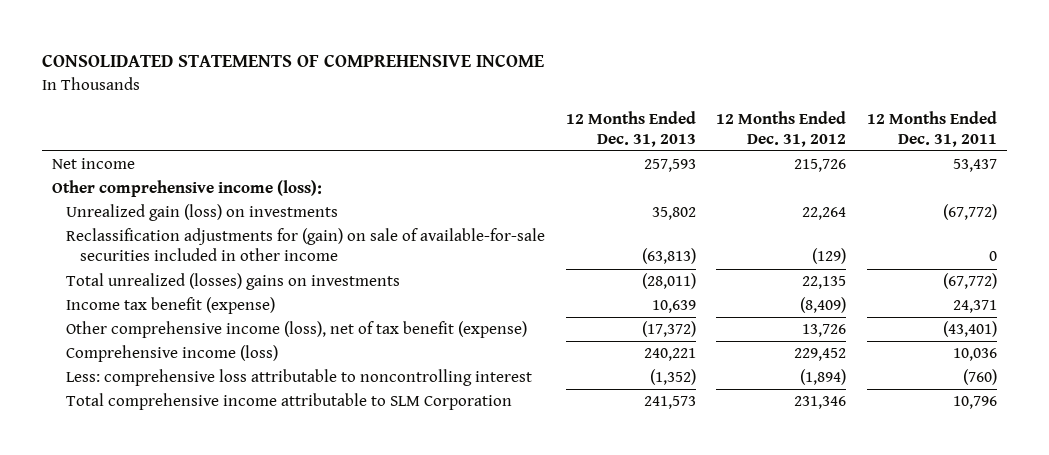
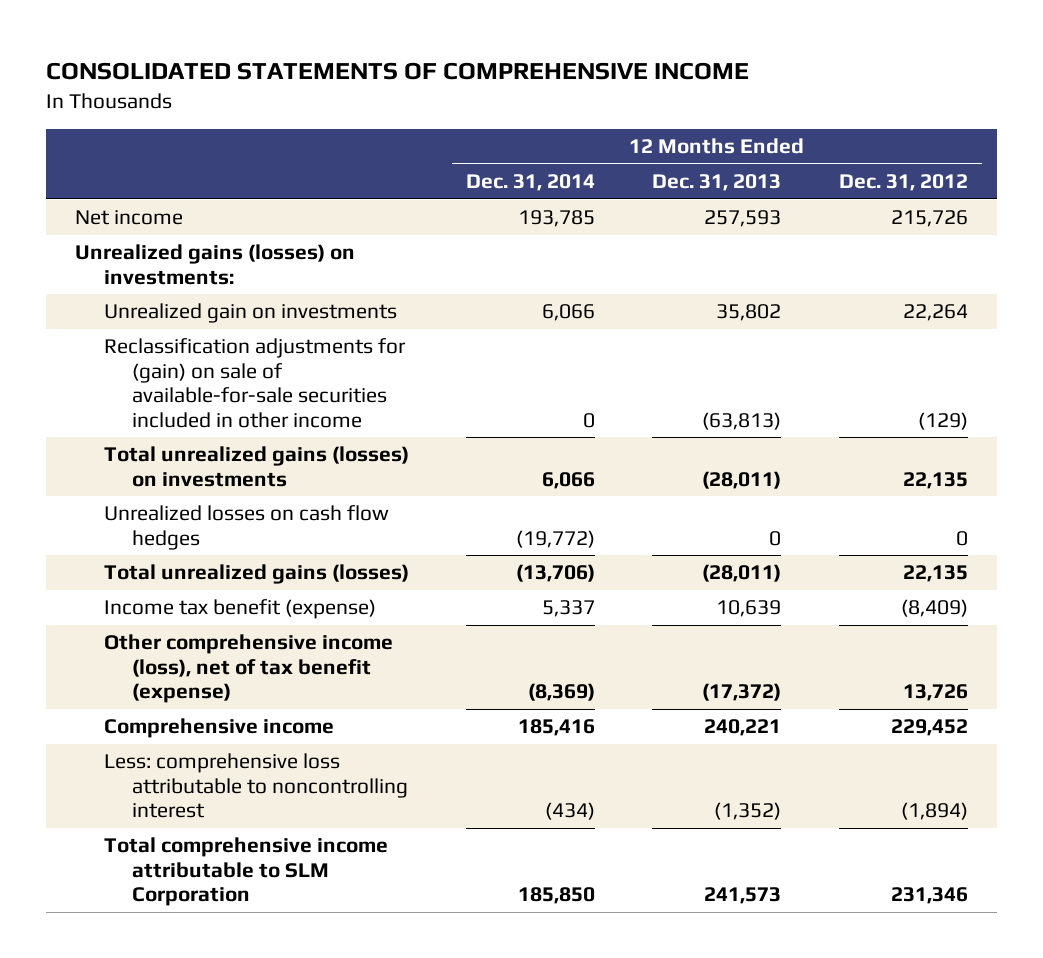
[866,110,997,147] 12 Months Ended Dec. 31, 2011 -> none
none -> [465,174,595,192] Dec. 31, 2014
[52,180,323,198] Other comprehensive income (loss): -> none
none -> [74,244,355,285] Unrealized gains (losses) on investments:
[66,204,339,222] Unrealized gain (loss) on investments -> [103,303,397,324] Unrealized gain on investments
none -> [103,446,409,487] Total unrealized gains (losses) on investments
[66,273,401,291] Total unrealized (losses) gains on investments -> [103,505,389,550] Unrealized losses on cash flow hedges
[641,273,696,290] (28,011) -> [769,530,782,546] 0
[802,276,847,290] 22,135 -> [955,530,968,546] 0
none -> [103,564,409,585] Total unrealized gains (losses)
[66,345,279,363] Comprehensive income (loss) -> [103,718,334,739] Comprehensive income

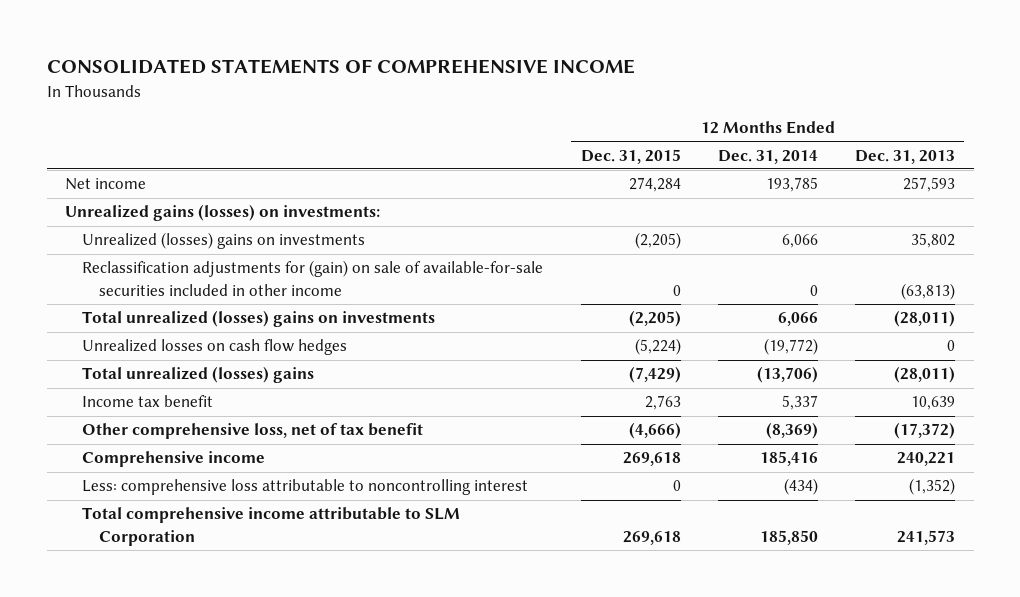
[838,174,968,192] Dec. 31, 2012 -> none
none -> [580,148,681,164] Dec. 31, 2015
[103,303,397,324] Unrealized gain on investments -> [82,232,366,250] Unrealized (losses) gains on investments
[103,446,409,487] Total unrealized gains (losses) on investments -> [82,310,436,328] Total unrealized (losses) gains on investments
[103,564,409,585] Total unrealized gains (losses) -> [82,366,315,384] Total unrealized (losses) gains
[103,599,376,620] Income tax benefit (expense) -> [82,395,214,408] Income tax benefit
[103,634,393,704] Other comprehensive income (loss), net of tax benefit (expense) -> [82,423,424,440] Other comprehensive loss, net of tax benefit

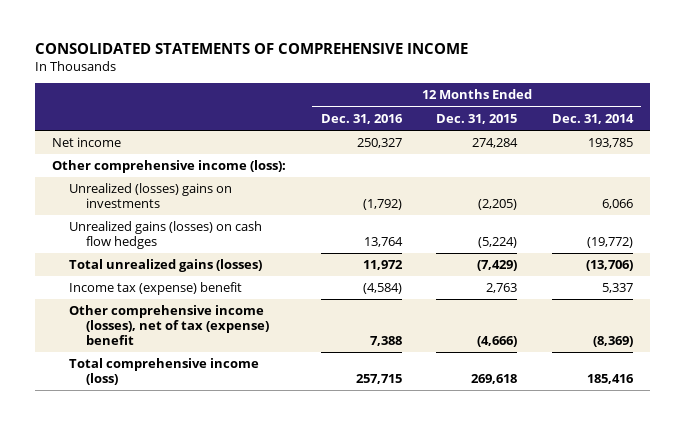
[855,149,956,164] Dec. 31, 2013 -> none
none -> [320,113,403,124] Dec. 31, 2016
[65,204,381,222] Unrealized gains (losses) on investments: -> none
none -> [52,160,287,174] Other comprehensive income (loss):
[82,260,544,296] Reclassification adjustments for (gain) on sale of available-for-sale securities included in other income -> none
[82,310,436,328] Total unrealized (losses) gains on investments -> none
[82,479,529,496] Less: comprehensive loss attributable to noncontrolling interest -> none
[82,507,461,546] Total comprehensive income attributable to SLM Corporation -> none
[82,339,348,356] Unrealized losses on cash flow hedges -> [68,221,262,249] Unrealized gains (losses) on cash flow hedges
[82,366,315,384] Total unrealized (losses) gains -> [68,259,262,273] Total unrealized gains (losses)
[82,395,214,408] Income tax benefit -> [68,282,242,296] Income tax (expense) benefit
[82,423,424,440] Other comprehensive loss, net of tax benefit -> [68,305,269,345] Other comprehensive income (losses), net of tax (expense) benefit
[82,451,266,468] Comprehensive income -> [68,358,259,385] Total comprehensive income (loss)

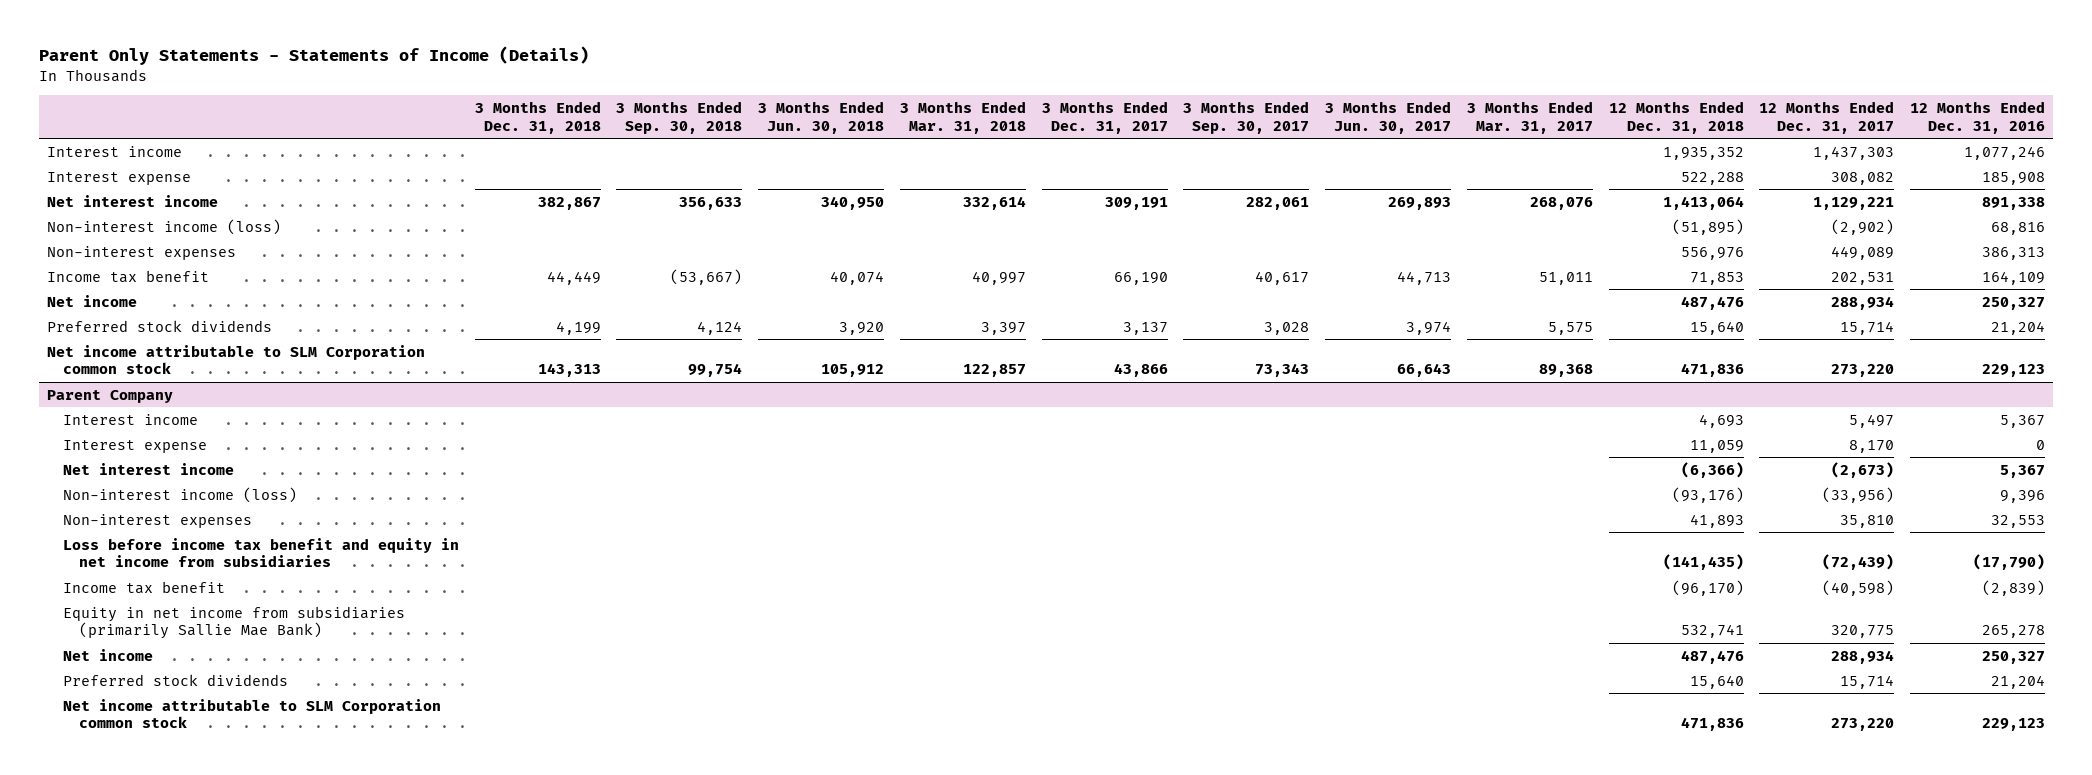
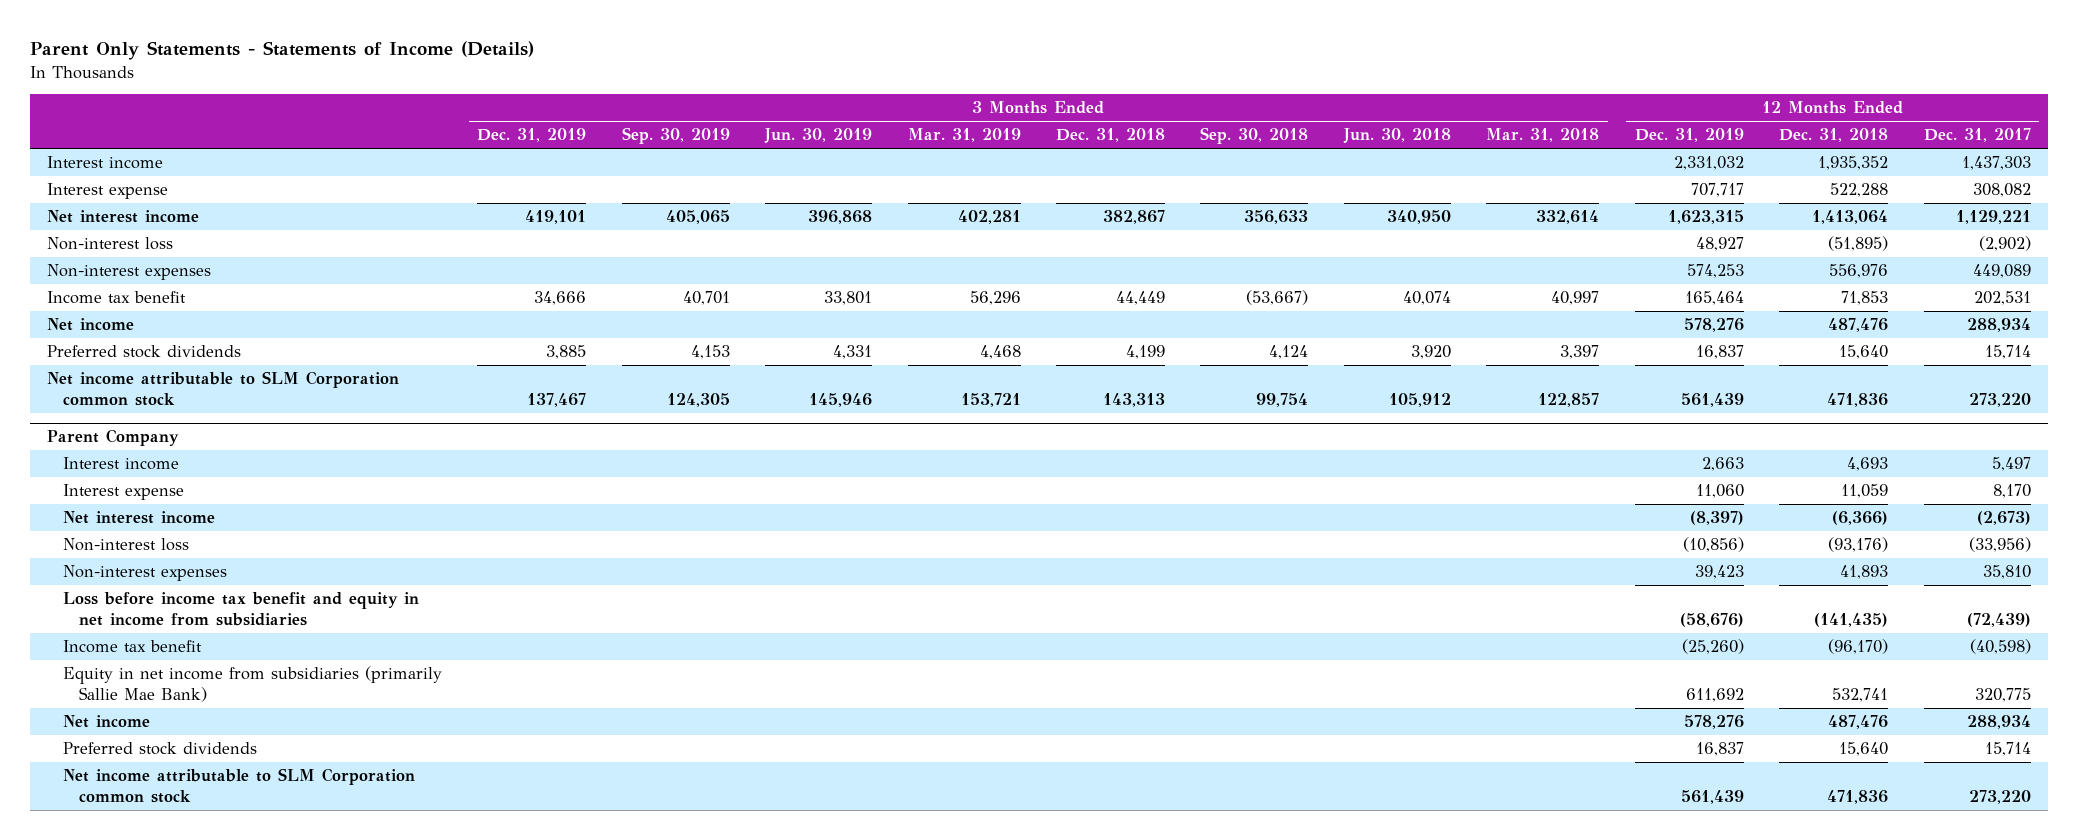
[1041,100,1168,134] 3 Months Ended Dec. 31, 2017 -> none
[1183,100,1310,134] 3 Months Ended Sep. 30, 2017 -> none
[1325,100,1452,134] 3 Months Ended Jun. 30, 2017 -> none
[1466,100,1593,134] 3 Months Ended Mar. 31, 2017 -> none
[1910,100,2046,134] 12 Months Ended Dec. 31, 2016 -> none
none -> [477,128,587,143] Dec. 31, 2019
none -> [621,127,730,145] Sep. 30, 2019
none -> [764,128,873,144] Jun. 30, 2019
none -> [907,128,1021,143] Mar. 31, 2019
none -> [1634,128,1744,143] Dec. 31, 2019
[46,218,281,235] Non-interest income (loss) -> [47,237,174,251] Non-interest loss
[62,486,297,503] Non-interest income (loss) -> [62,538,189,552] Non-interest loss

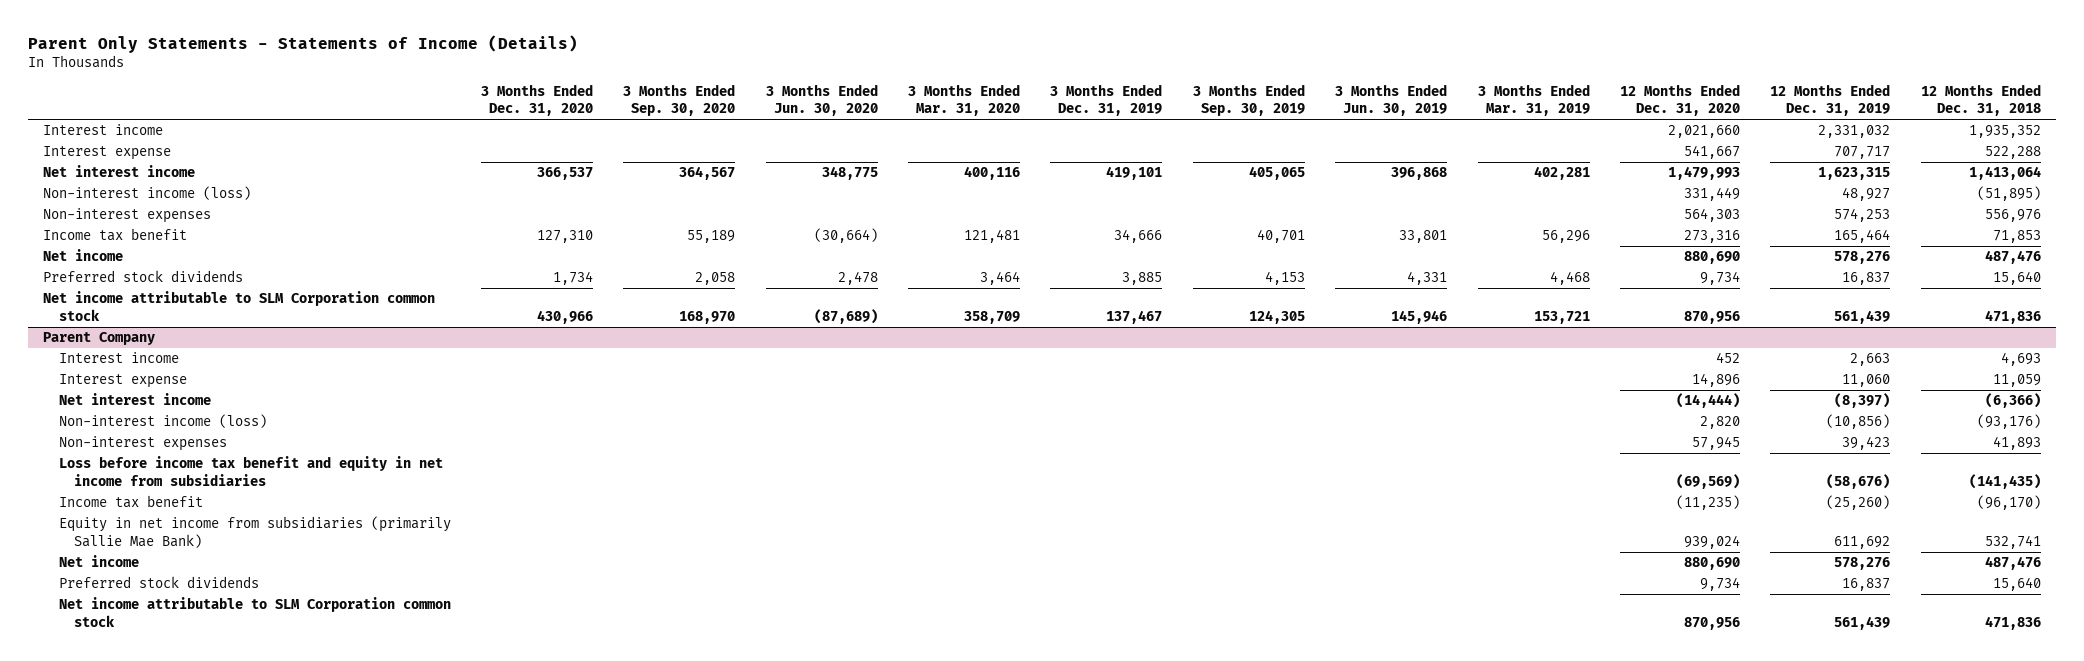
[1056,128,1166,143] Dec. 31, 2018 -> none
[1200,127,1309,145] Sep. 30, 2018 -> none
[1342,128,1451,144] Jun. 30, 2018 -> none
[1486,128,1600,143] Mar. 31, 2018 -> none
[1923,128,2031,143] Dec. 31, 2017 -> none
none -> [480,84,593,117] 3 Months Ended Dec. 31, 2020
none -> [623,84,736,117] 3 Months Ended Sep. 30, 2020
none -> [765,84,878,117] 3 Months Ended Jun. 30, 2020
none -> [908,84,1021,117] 3 Months Ended Mar. 31, 2020
none -> [1619,84,1740,117] 12 Months Ended Dec. 31, 2020
[47,237,174,251] Non-interest loss -> [42,186,251,201] Non-interest income (loss)
[62,538,189,552] Non-interest loss -> [58,414,267,429] Non-interest income (loss)

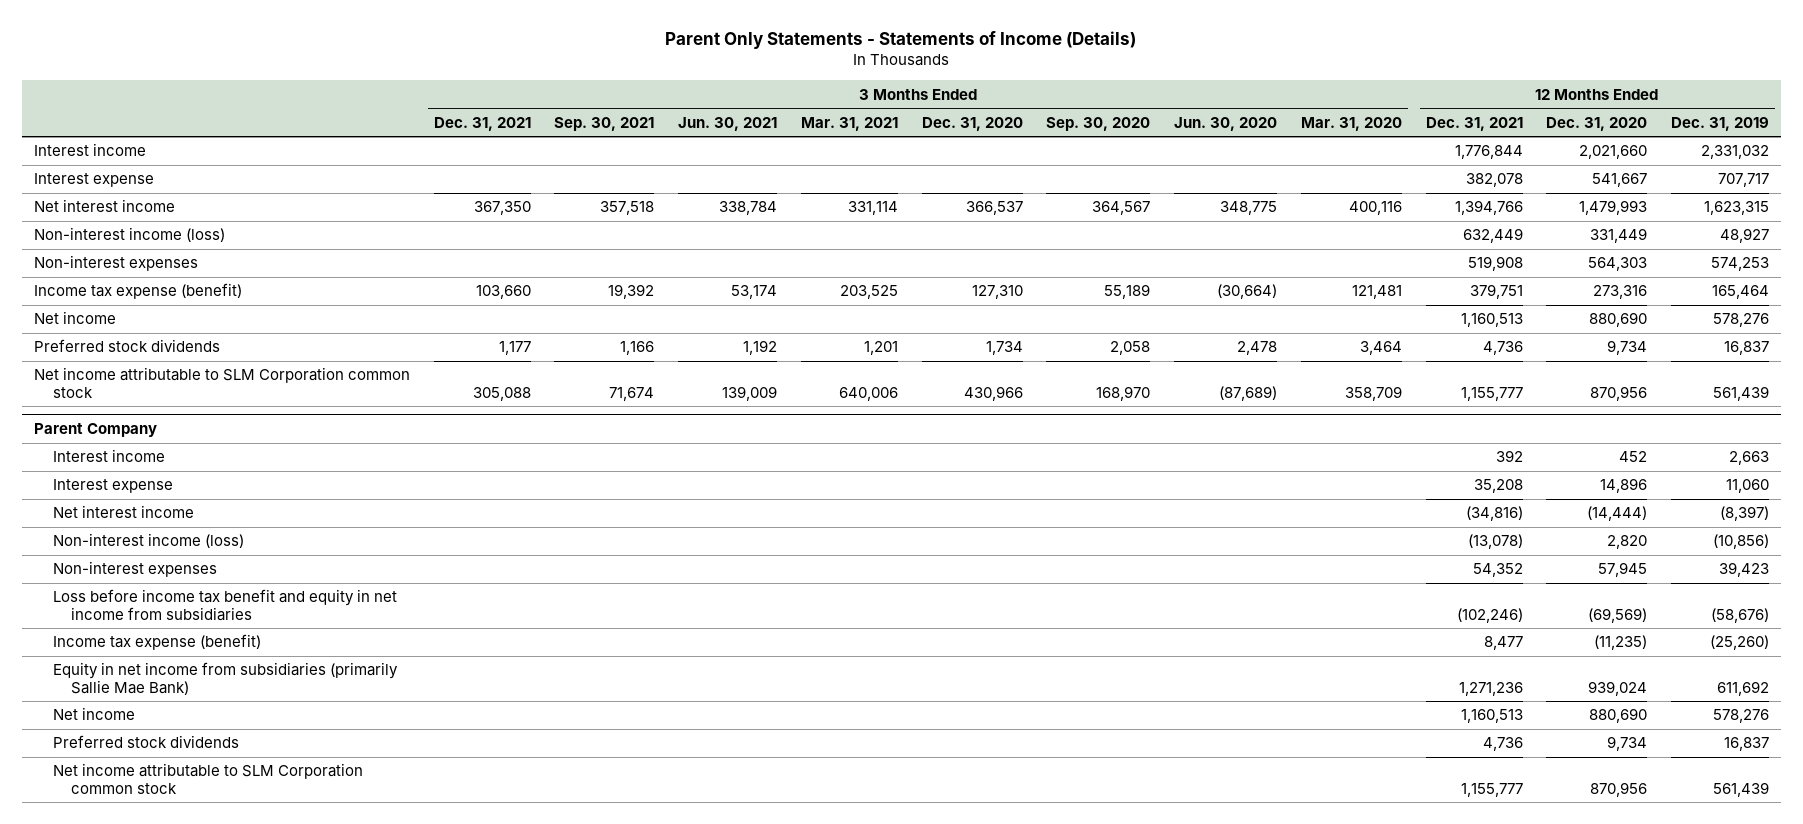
[1050,84,1163,117] 3 Months Ended Dec. 31, 2019 -> none
[1192,84,1305,117] 3 Months Ended Sep. 30, 2019 -> none
[1335,84,1448,117] 3 Months Ended Jun. 30, 2019 -> none
[1477,84,1590,117] 3 Months Ended Mar. 31, 2019 -> none
[1920,84,2041,117] 12 Months Ended Dec. 31, 2018 -> none
none -> [433,116,531,131] Dec. 31, 2021
none -> [554,116,655,131] Sep. 30, 2021
none -> [678,116,778,131] Jun. 30, 2021
none -> [800,116,898,131] Mar. 31, 2021
none -> [1425,116,1523,131] Dec. 31, 2021
[42,228,187,242] Income tax benefit -> [33,283,242,300] Income tax expense (benefit)
[58,495,203,509] Income tax benefit -> [52,634,261,651] Income tax expense (benefit)

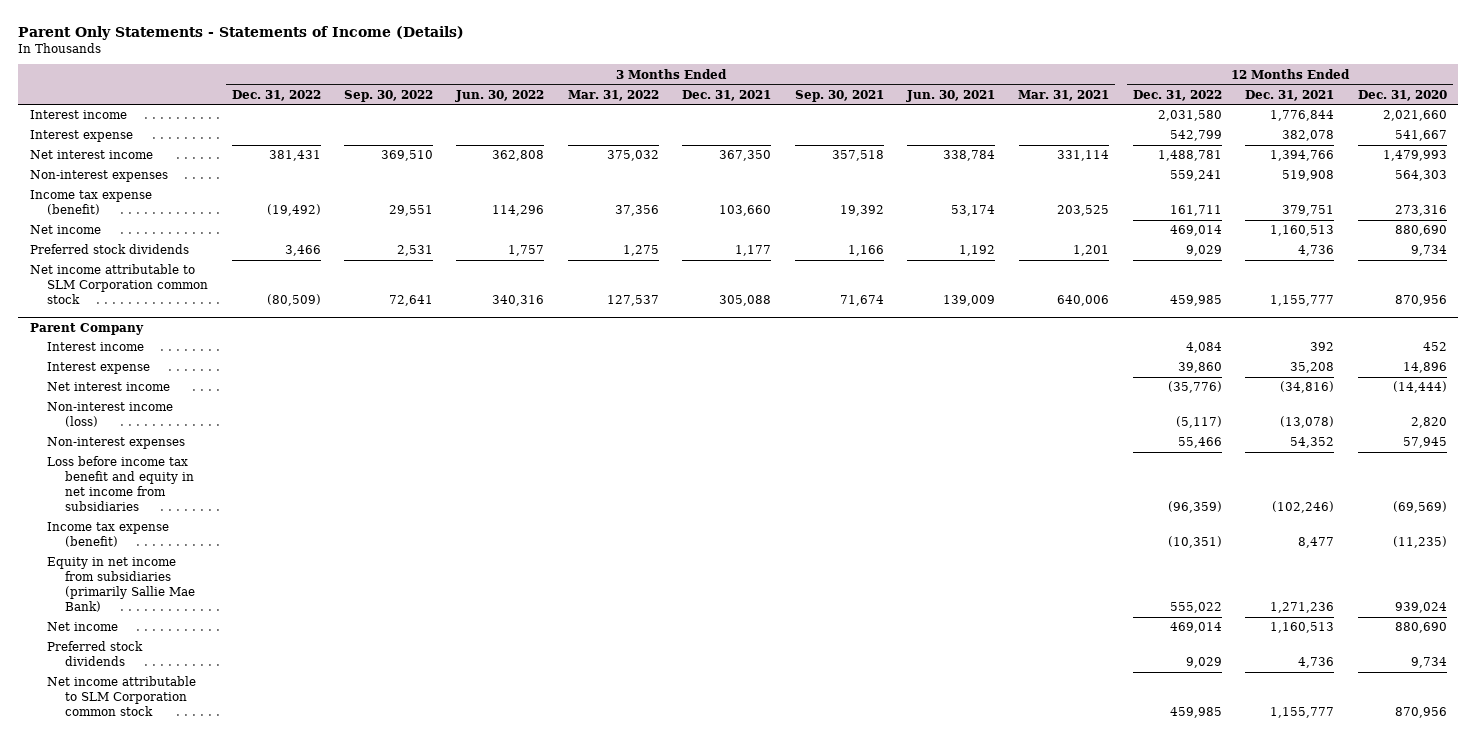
[921,116,1023,131] Dec. 31, 2020 -> none
[1046,116,1151,131] Sep. 30, 2020 -> none
[1174,116,1278,131] Jun. 30, 2020 -> none
[1300,116,1402,131] Mar. 31, 2020 -> none
[1671,116,1770,131] Dec. 31, 2019 -> none
none -> [231,89,321,101] Dec. 31, 2022
none -> [344,89,434,102] Sep. 30, 2022
none -> [455,89,545,102] Jun. 30, 2022
none -> [567,89,659,101] Mar. 31, 2022
none -> [1132,89,1222,101] Dec. 31, 2022
[33,227,225,243] Non-interest income (loss) -> none

